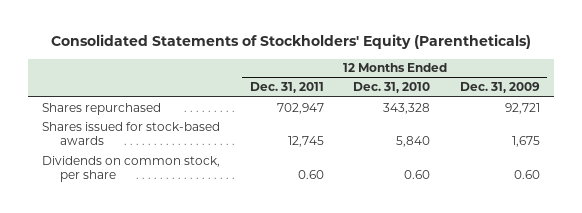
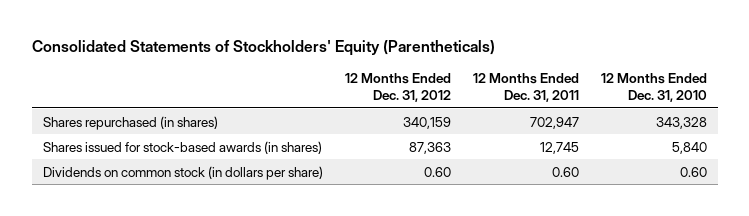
[459,82,540,94] Dec. 31, 2009 -> none
none -> [344,73,451,102] 12 Months Ended Dec. 31, 2012
[42,102,162,115] Shares repurchased -> [42,115,218,130] Shares repurchased (in shares)
[42,121,221,146] Shares issued for stock-based awards -> [42,140,322,154] Shares issued for stock-based awards (in shares)
[42,155,221,183] Dividends on common stock, per share -> [42,165,323,180] Dividends on common stock (in dollars per share)

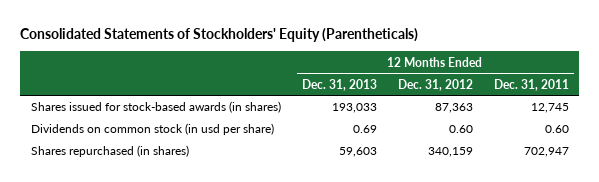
[600,73,707,102] 12 Months Ended Dec. 31, 2010 -> none
none -> [301,78,377,91] Dec. 31, 2013
[42,165,323,180] Dividends on common stock (in dollars per share) -> [30,123,274,136] Dividends on common stock (in usd per share)
[42,115,218,130] Shares repurchased (in shares) -> [30,145,189,158] Shares repurchased (in shares)

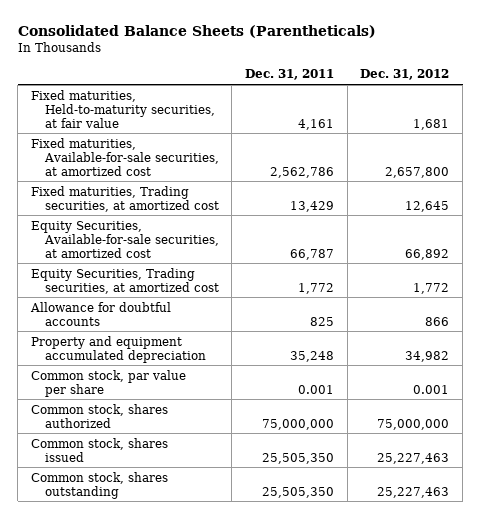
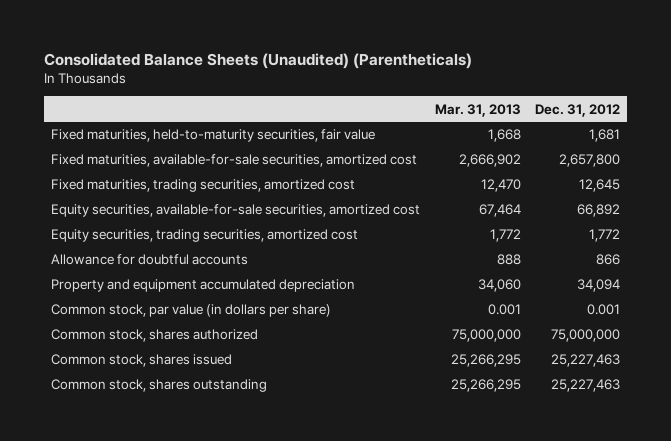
[17,24,376,38] Consolidated Balance Sheets (Parentheticals) -> [44,52,473,69] Consolidated Balance Sheets (Unaudited) (Parentheticals)
[245,69,335,81] Dec. 31, 2011 -> none
none -> [434,103,521,117] Mar. 31, 2013
[30,89,215,128] Fixed maturities, Held-to-maturity securities, at fair value -> [51,129,376,143] Fixed maturities, held-to-maturity securities, fair value
[30,137,219,176] Fixed maturities, Available-for-sale securities, at amortized cost -> [51,154,418,168] Fixed maturities, available-for-sale securities, amortized cost
[30,185,219,212] Fixed maturities, Trading securities, at amortized cost -> [51,179,356,193] Fixed maturities, trading securities, amortized cost
[30,220,219,258] Equity Securities, Available-for-sale securities, at amortized cost -> [51,204,421,218] Equity securities, available-for-sale securities, amortized cost
[30,267,219,294] Equity Securities, Trading securities, at amortized cost -> [51,229,359,243] Equity securities, trading securities, amortized cost
[405,350,450,362] 34,982 -> [576,279,620,293] 34,094
[30,369,186,397] Common stock, par value per share -> [51,304,332,318] Common stock, par value (in dollars per share)

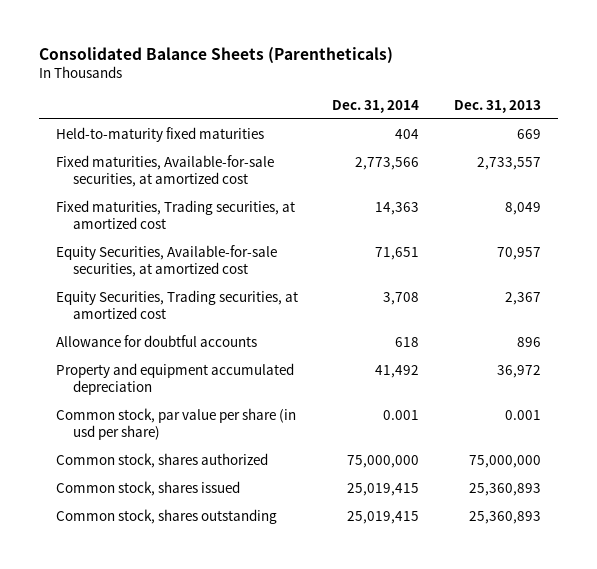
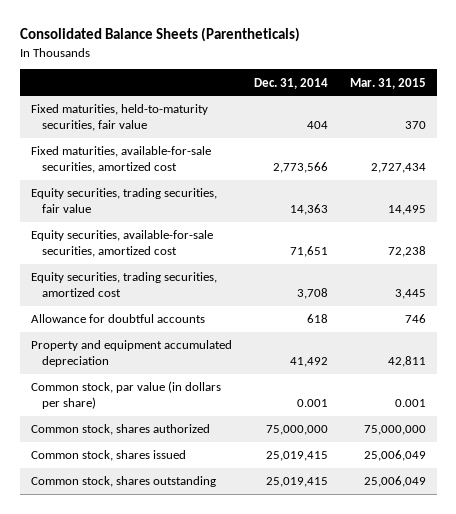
[453,99,541,113] Dec. 31, 2013 -> none
none -> [349,77,426,89] Mar. 31, 2015
[55,126,264,142] Held-to-maturity fixed maturities -> [30,104,208,132] Fixed maturities, held-to-maturity securities, fair value
[55,154,274,188] Fixed maturities, Available-for-sale securities, at amortized cost -> [30,146,211,174] Fixed maturities, available-for-sale securities, amortized cost
[55,199,295,230] Fixed maturities, Trading securities, at amortized cost -> [30,188,217,214] Equity securities, trading securities, fair value
[55,244,277,278] Equity Securities, Available-for-sale securities, at amortized cost -> [30,230,213,258] Equity securities, available-for-sale securities, amortized cost
[55,289,298,320] Equity Securities, Trading securities, at amortized cost -> [30,272,217,298] Equity securities, trading securities, amortized cost
[55,407,296,441] Common stock, par value per share (in usd per share) -> [30,381,221,410] Common stock, par value (in dollars per share)

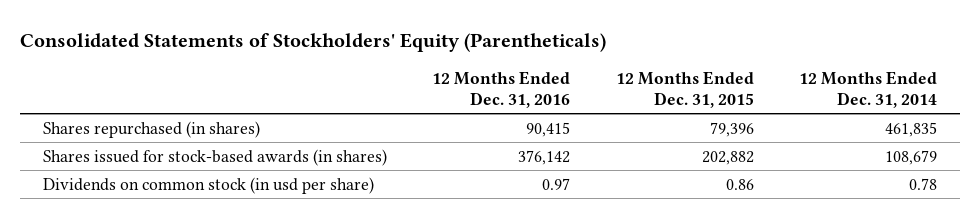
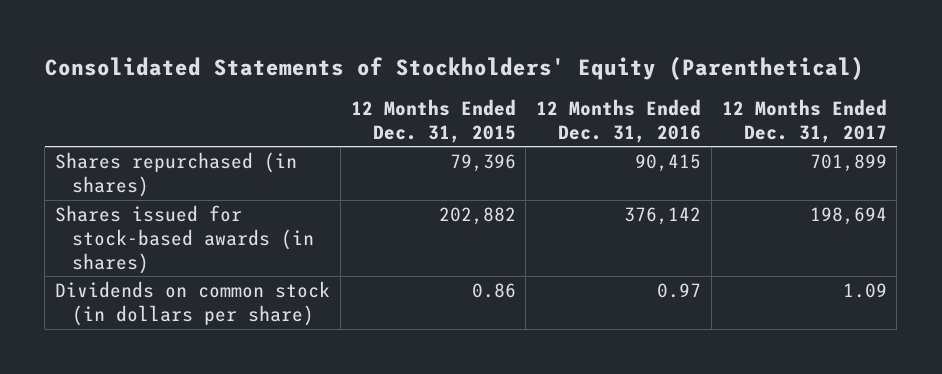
[20,33,607,53] Consolidated Statements of Stockholders' Equity (Parentheticals) -> [44,56,864,80] Consolidated Statements of Stockholders' Equity (Parenthetical)
[799,71,938,109] 12 Months Ended Dec. 31, 2014 -> none
none -> [721,98,887,143] 12 Months Ended Dec. 31, 2017
[42,176,374,194] Dividends on common stock (in usd per share) -> [55,281,331,326] Dividends on common stock (in dollars per share)

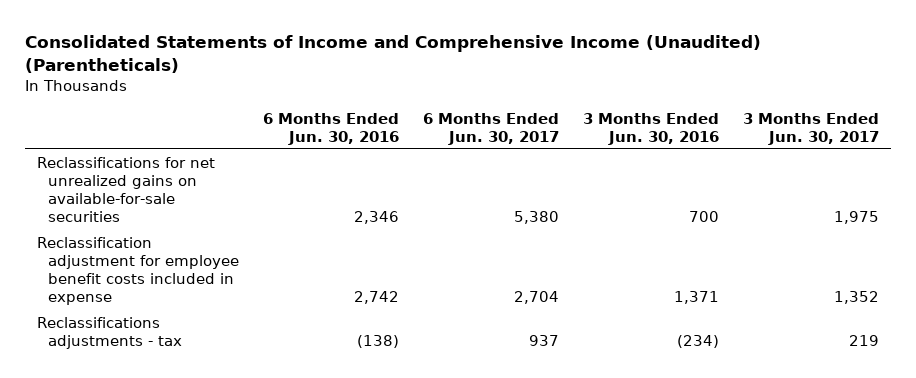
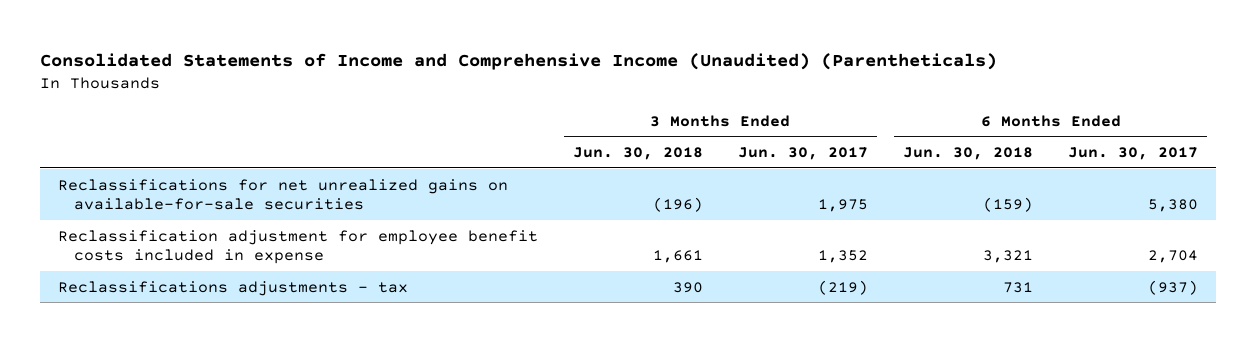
[263,112,400,145] 6 Months Ended Jun. 30, 2016 -> none
[583,112,720,145] 3 Months Ended Jun. 30, 2016 -> none
none -> [572,146,703,160] Jun. 30, 2018
none -> [902,146,1033,160] Jun. 30, 2018
[529,335,560,347] 937 -> [1148,279,1199,295] (937)
[849,335,880,347] 219 -> [817,279,868,295] (219)

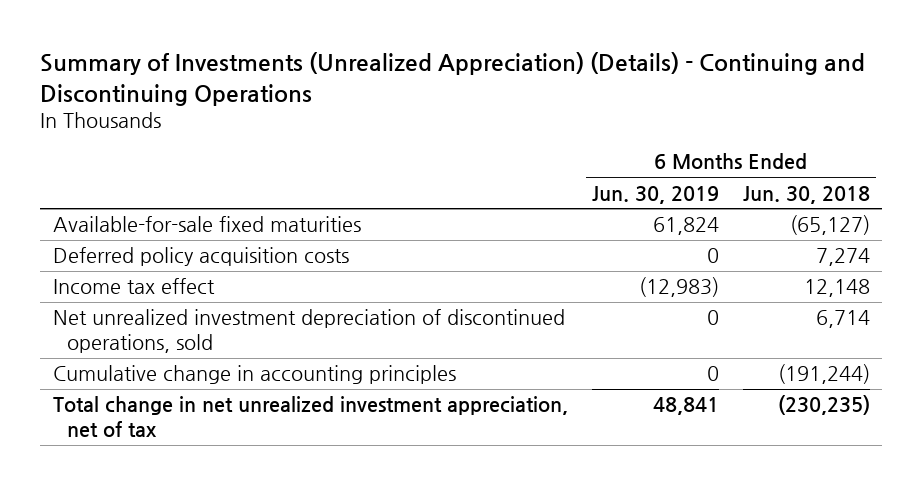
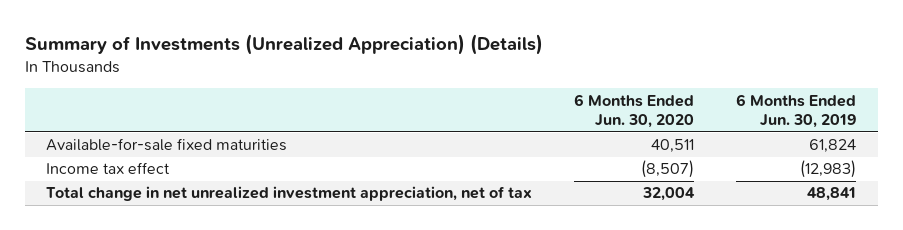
[40,52,866,106] Summary of Investments (Unrealized Appreciation) (Details) - Continuing and Discontinuing Operations -> [25,34,544,56] Summary of Investments (Unrealized Appreciation) (Details)
[743,185,871,204] Jun. 30, 2018 -> none
none -> [574,93,695,129] 6 Months Ended Jun. 30, 2020
[52,247,349,267] Deferred policy acquisition costs -> none
[52,309,565,353] Net unrealized investment depreciation of discontinued operations, sold -> none
[52,365,456,385] Cumulative change in accounting principles -> none

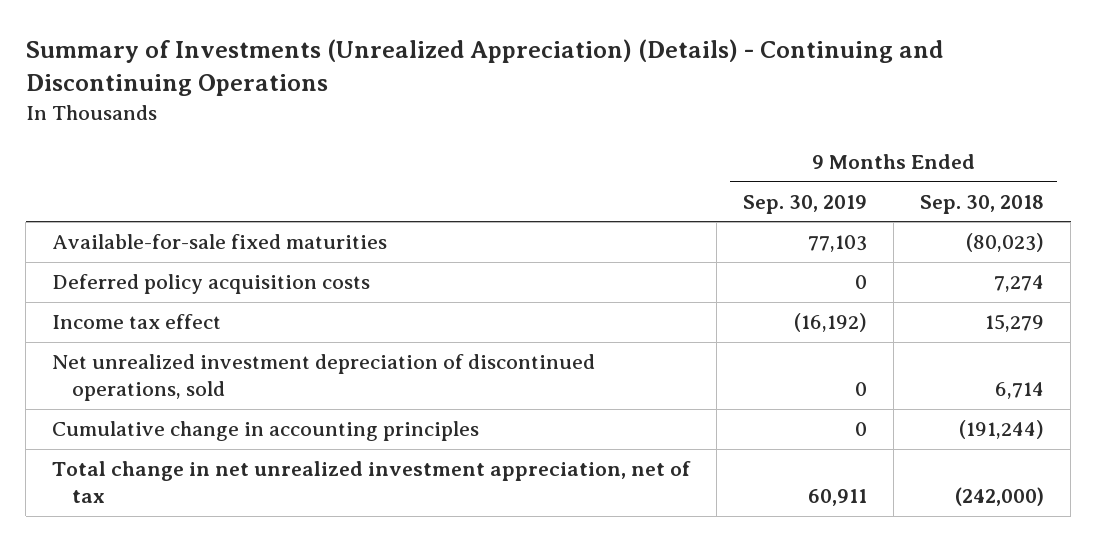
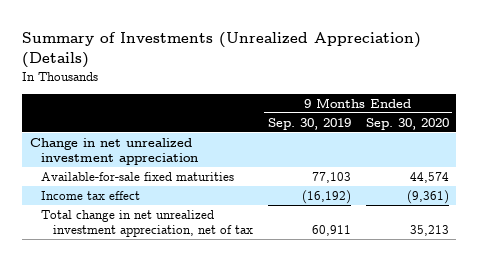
[25,39,943,97] Summary of Investments (Unrealized Appreciation) (Details) - Continuing and Discontinuing Operations -> [22,31,422,69] Summary of Investments (Unrealized Appreciation) (Details)
[920,194,1045,214] Sep. 30, 2018 -> none
none -> [365,117,449,130] Sep. 30, 2020
none -> [29,137,199,166] Change in net unrealized investment appreciation
[52,274,371,295] Deferred policy acquisition costs -> none
[52,354,596,402] Net unrealized investment depreciation of discontinued operations, sold -> none
[52,421,480,442] Cumulative change in accounting principles -> none

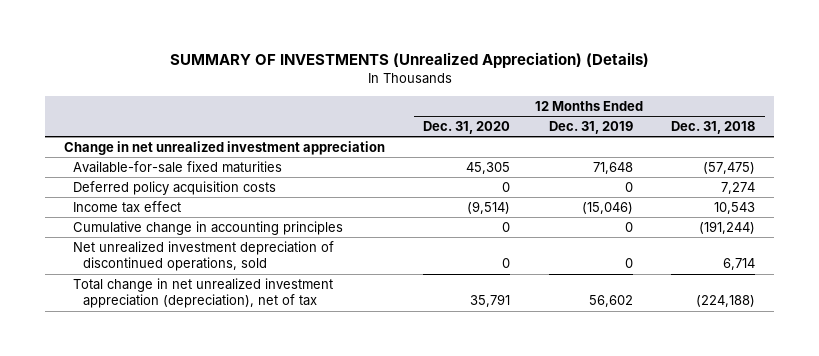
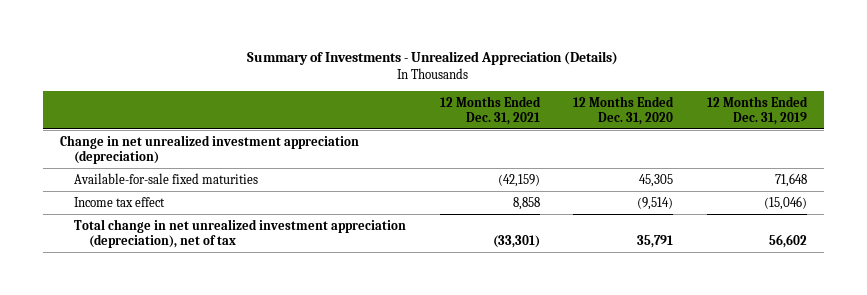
[169,52,649,69] SUMMARY OF INVESTMENTS (Unrealized Appreciation) (Details) -> [247,50,619,65] Summary of Investments - Unrealized Appreciation (Details)
[671,121,756,135] Dec. 31, 2018 -> none
none -> [439,95,541,125] 12 Months Ended Dec. 31, 2021
[64,140,386,155] Change in net unrealized investment appreciation -> [59,134,359,164] Change in net unrealized investment appreciation (depreciation)
[73,180,277,195] Deferred policy acquisition costs -> none
[73,220,344,235] Cumulative change in accounting principles -> none
[73,240,335,272] Net unrealized investment depreciation of discontinued operations, sold -> none

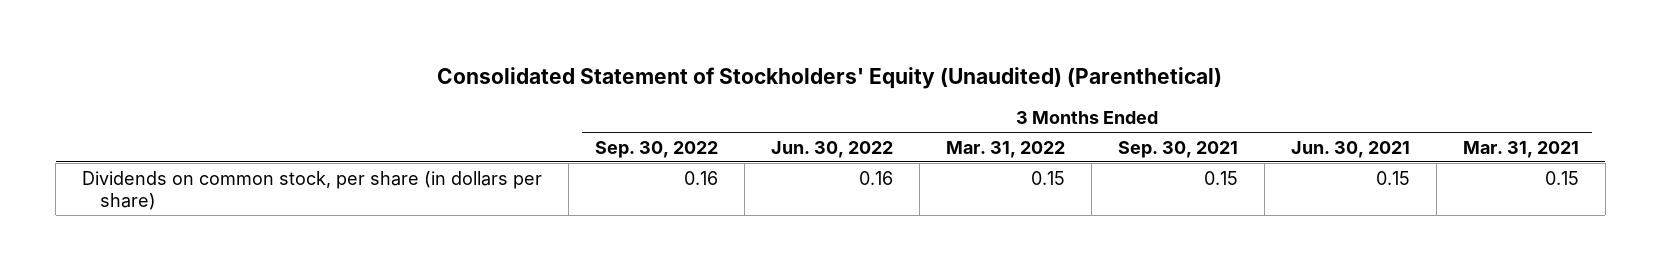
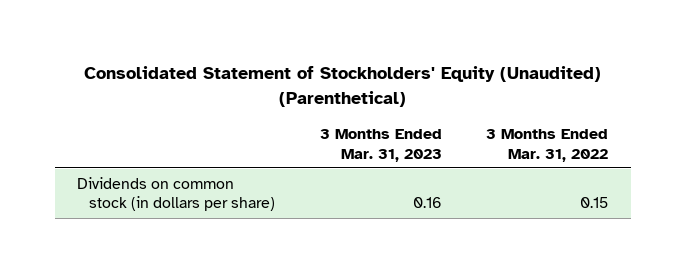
[595,140,719,158] Sep. 30, 2022 -> none
[771,140,894,158] Jun. 30, 2022 -> none
[1117,140,1238,158] Sep. 30, 2021 -> none
[1290,140,1410,158] Jun. 30, 2021 -> none
[1462,140,1579,158] Mar. 31, 2021 -> none
none -> [319,129,442,162] 3 Months Ended Mar. 31, 2023
[82,170,543,210] Dividends on common stock, per share (in dollars per share) -> [76,176,276,212] Dividends on common stock (in dollars per share)

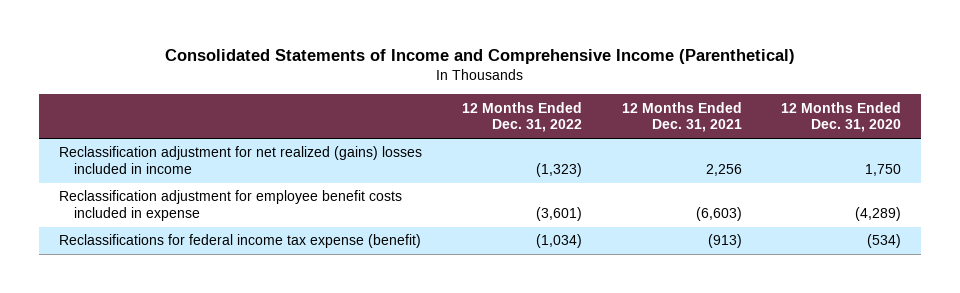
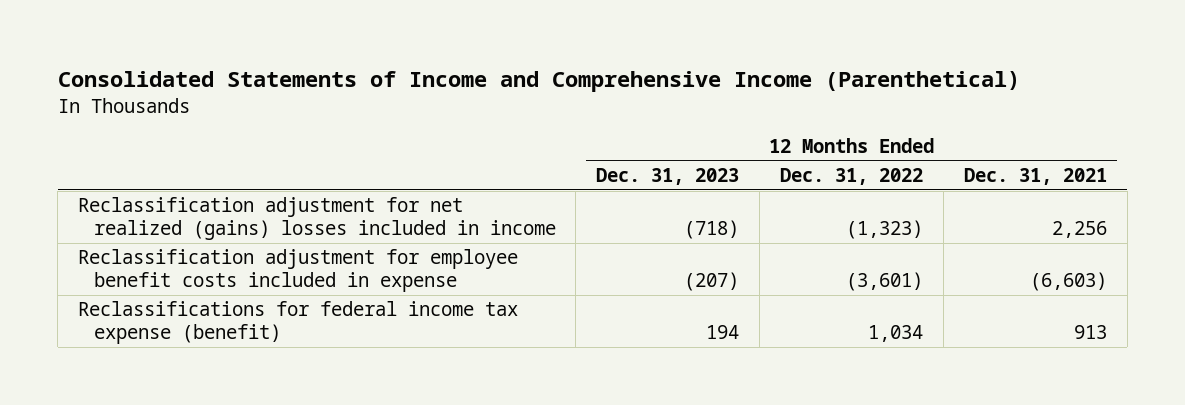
[781,101,902,133] 12 Months Ended Dec. 31, 2020 -> none
none -> [596,168,740,186] Dec. 31, 2023
[535,234,582,249] (1,034) -> [868,325,924,343] 1,034
[707,234,742,249] (913) -> [1073,325,1107,340] 913

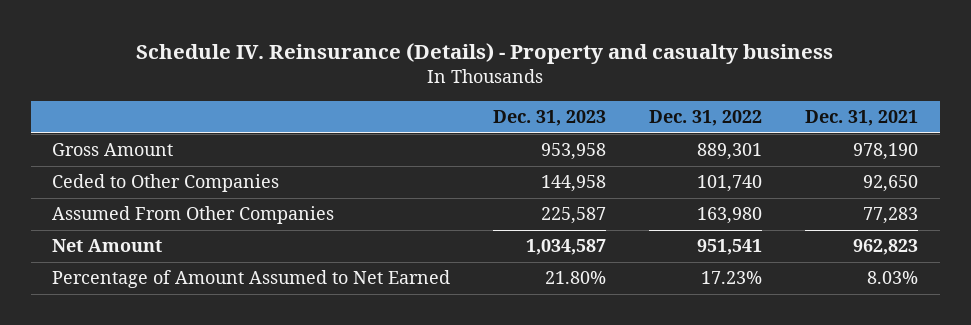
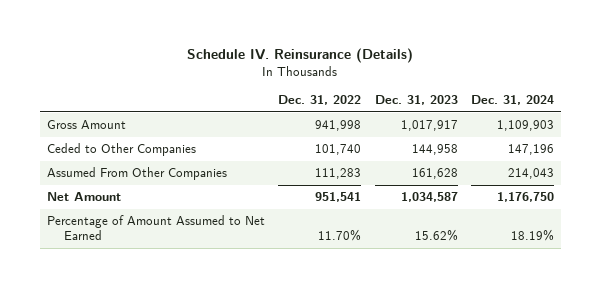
[136,42,834,64] Schedule IV. Reinsurance (Details) - Property and casualty business -> [187,47,414,63] Schedule IV. Reinsurance (Details)
[805,110,919,127] Dec. 31, 2021 -> none
none -> [471,95,555,106] Dec. 31, 2024
[541,143,607,161] 953,958 -> [400,120,458,132] 1,017,917
[697,143,763,161] 889,301 -> [315,120,362,132] 941,998
[541,207,607,225] 225,587 -> [411,168,458,180] 161,628
[697,207,763,225] 163,980 -> [315,168,362,180] 111,283
[545,271,607,285] 21.80% -> [414,229,458,242] 15.62%
[701,271,763,285] 17.23% -> [318,229,362,242] 11.70%

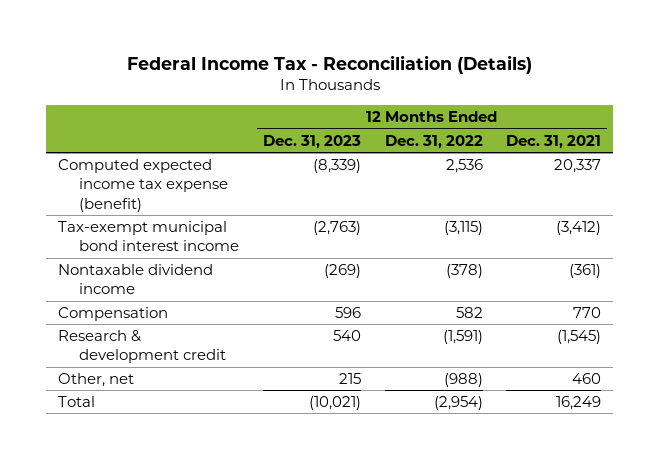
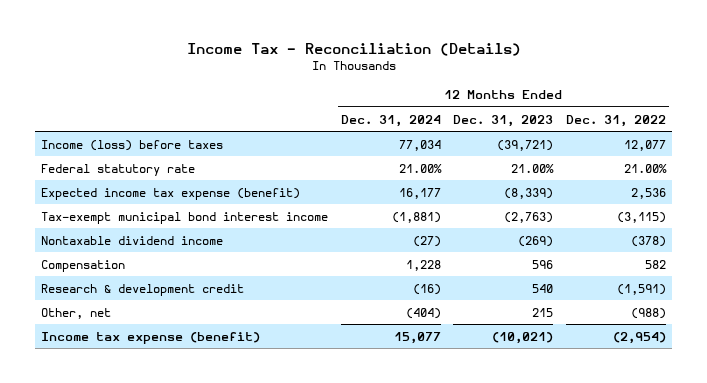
[126,54,532,74] Federal Income Tax - Reconciliation (Details) -> [186,42,521,56] Income Tax - Reconciliation (Details)
[506,134,602,149] Dec. 31, 2021 -> none
none -> [340,114,441,127] Dec. 31, 2024
none -> [41,139,224,151] Income (loss) before taxes
none -> [41,163,196,176] Federal statutory rate
[58,158,229,212] Computed expected income tax expense (benefit) -> [41,187,301,200] Expected income tax expense (benefit)
[58,395,96,407] Total -> [41,331,261,344] Income tax expense (benefit)

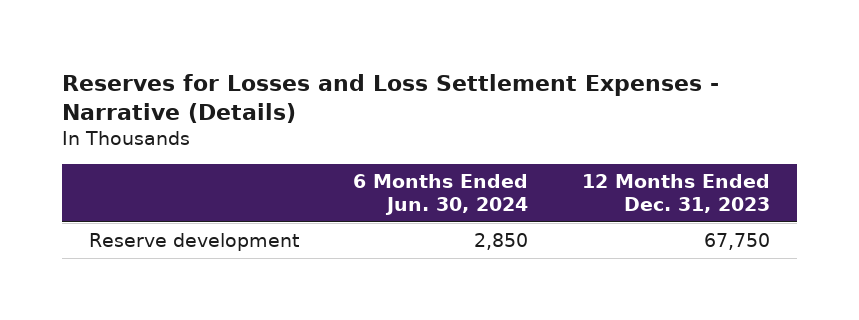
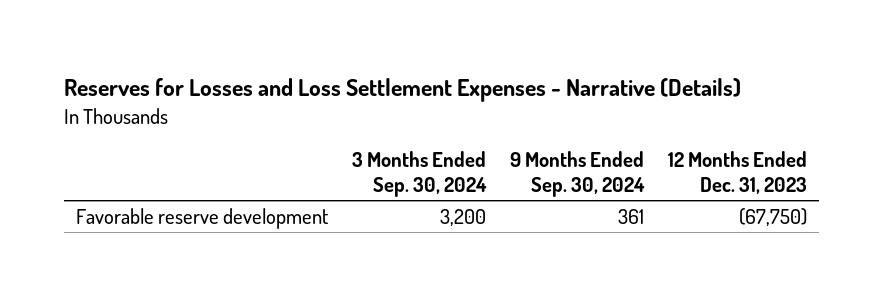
[352,174,528,215] 6 Months Ended Jun. 30, 2024 -> none
none -> [352,150,488,198] 3 Months Ended Sep. 30, 2024
none -> [510,150,646,198] 9 Months Ended Sep. 30, 2024
[88,233,299,252] Reserve development -> [76,207,329,229] Favorable reserve development
[703,233,770,251] 67,750 -> [739,207,808,226] (67,750)

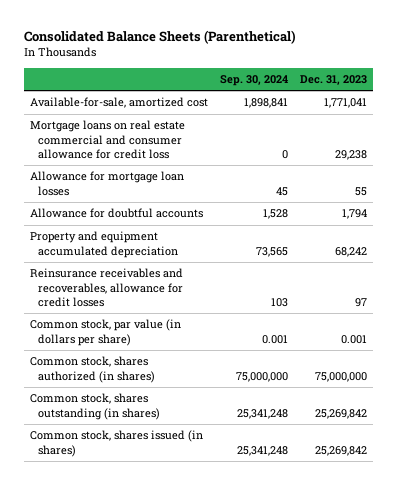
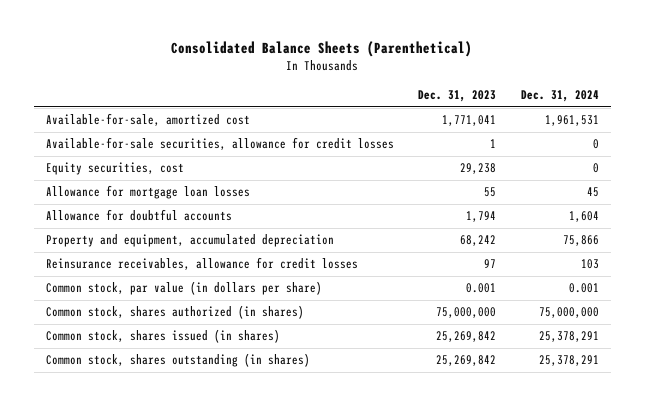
[219,74,288,86] Sep. 30, 2024 -> none
none -> [520,90,599,103] Dec. 31, 2024
none -> [46,137,395,151] Available-for-sale securities, allowance for credit losses
[29,120,185,159] Mortgage loans on real estate commercial and consumer allowance for credit loss -> [46,162,185,176] Equity securities, cost
[29,231,178,258] Property and equipment accumulated depreciation -> [46,234,335,248] Property and equipment, accumulated depreciation
[29,268,183,307] Reinsurance receivables and recoverables, allowance for credit losses -> [46,257,359,271] Reinsurance receivables, allowance for credit losses
[29,393,160,420] Common stock, shares outstanding (in shares) -> [46,353,311,368] Common stock, shares outstanding (in shares)

